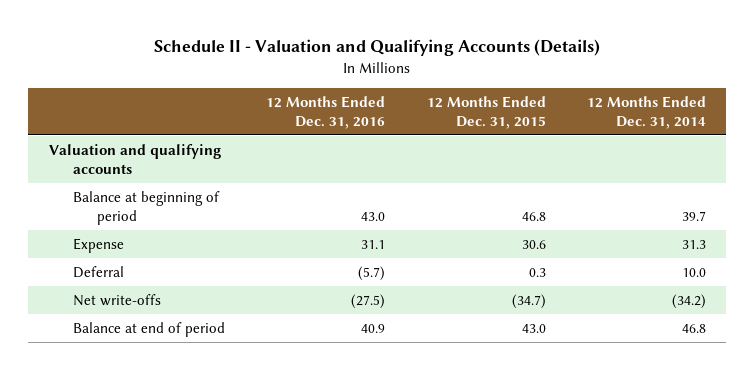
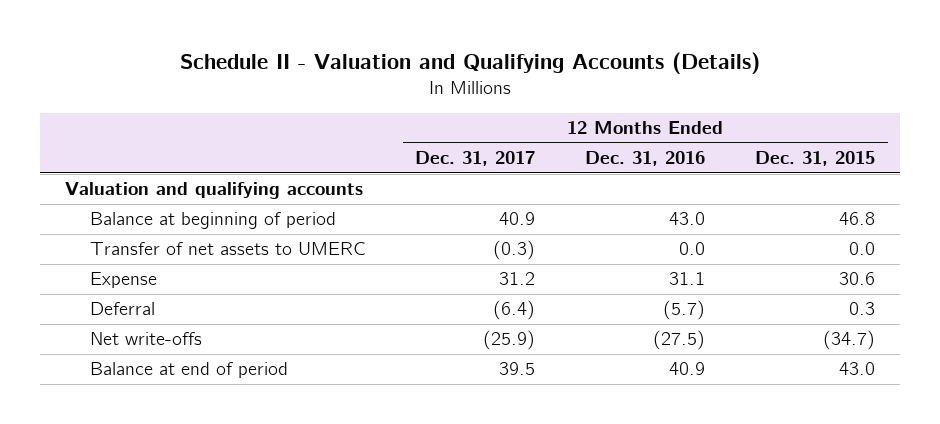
[586,95,706,129] 12 Months Ended Dec. 31, 2014 -> none
none -> [415,151,536,167] Dec. 31, 2017
none -> [89,242,366,256] Transfer of net assets to UMERC

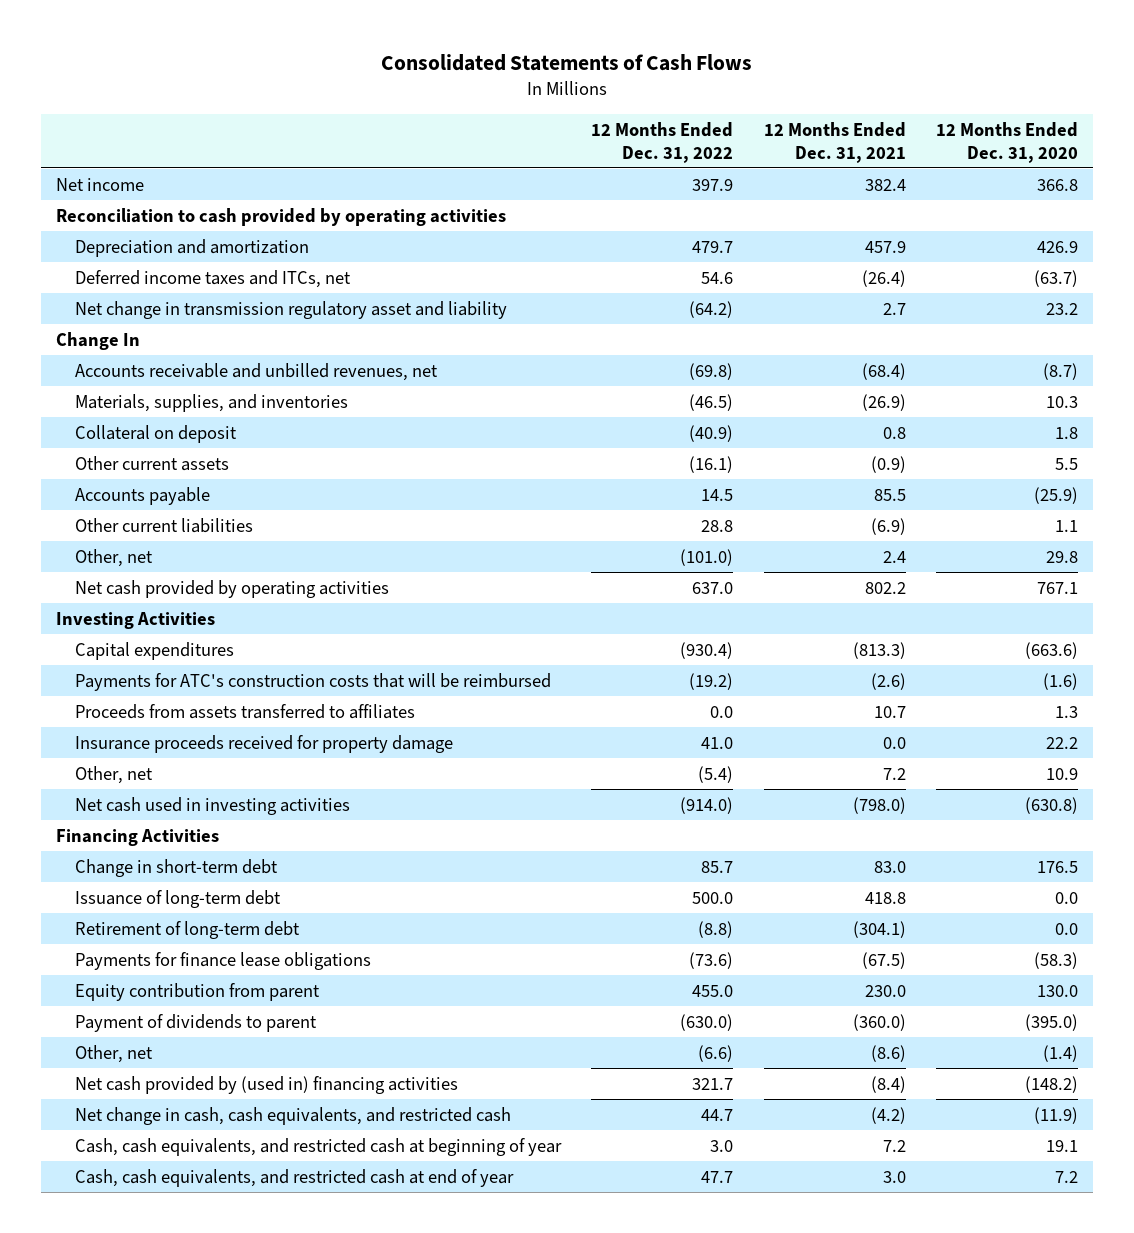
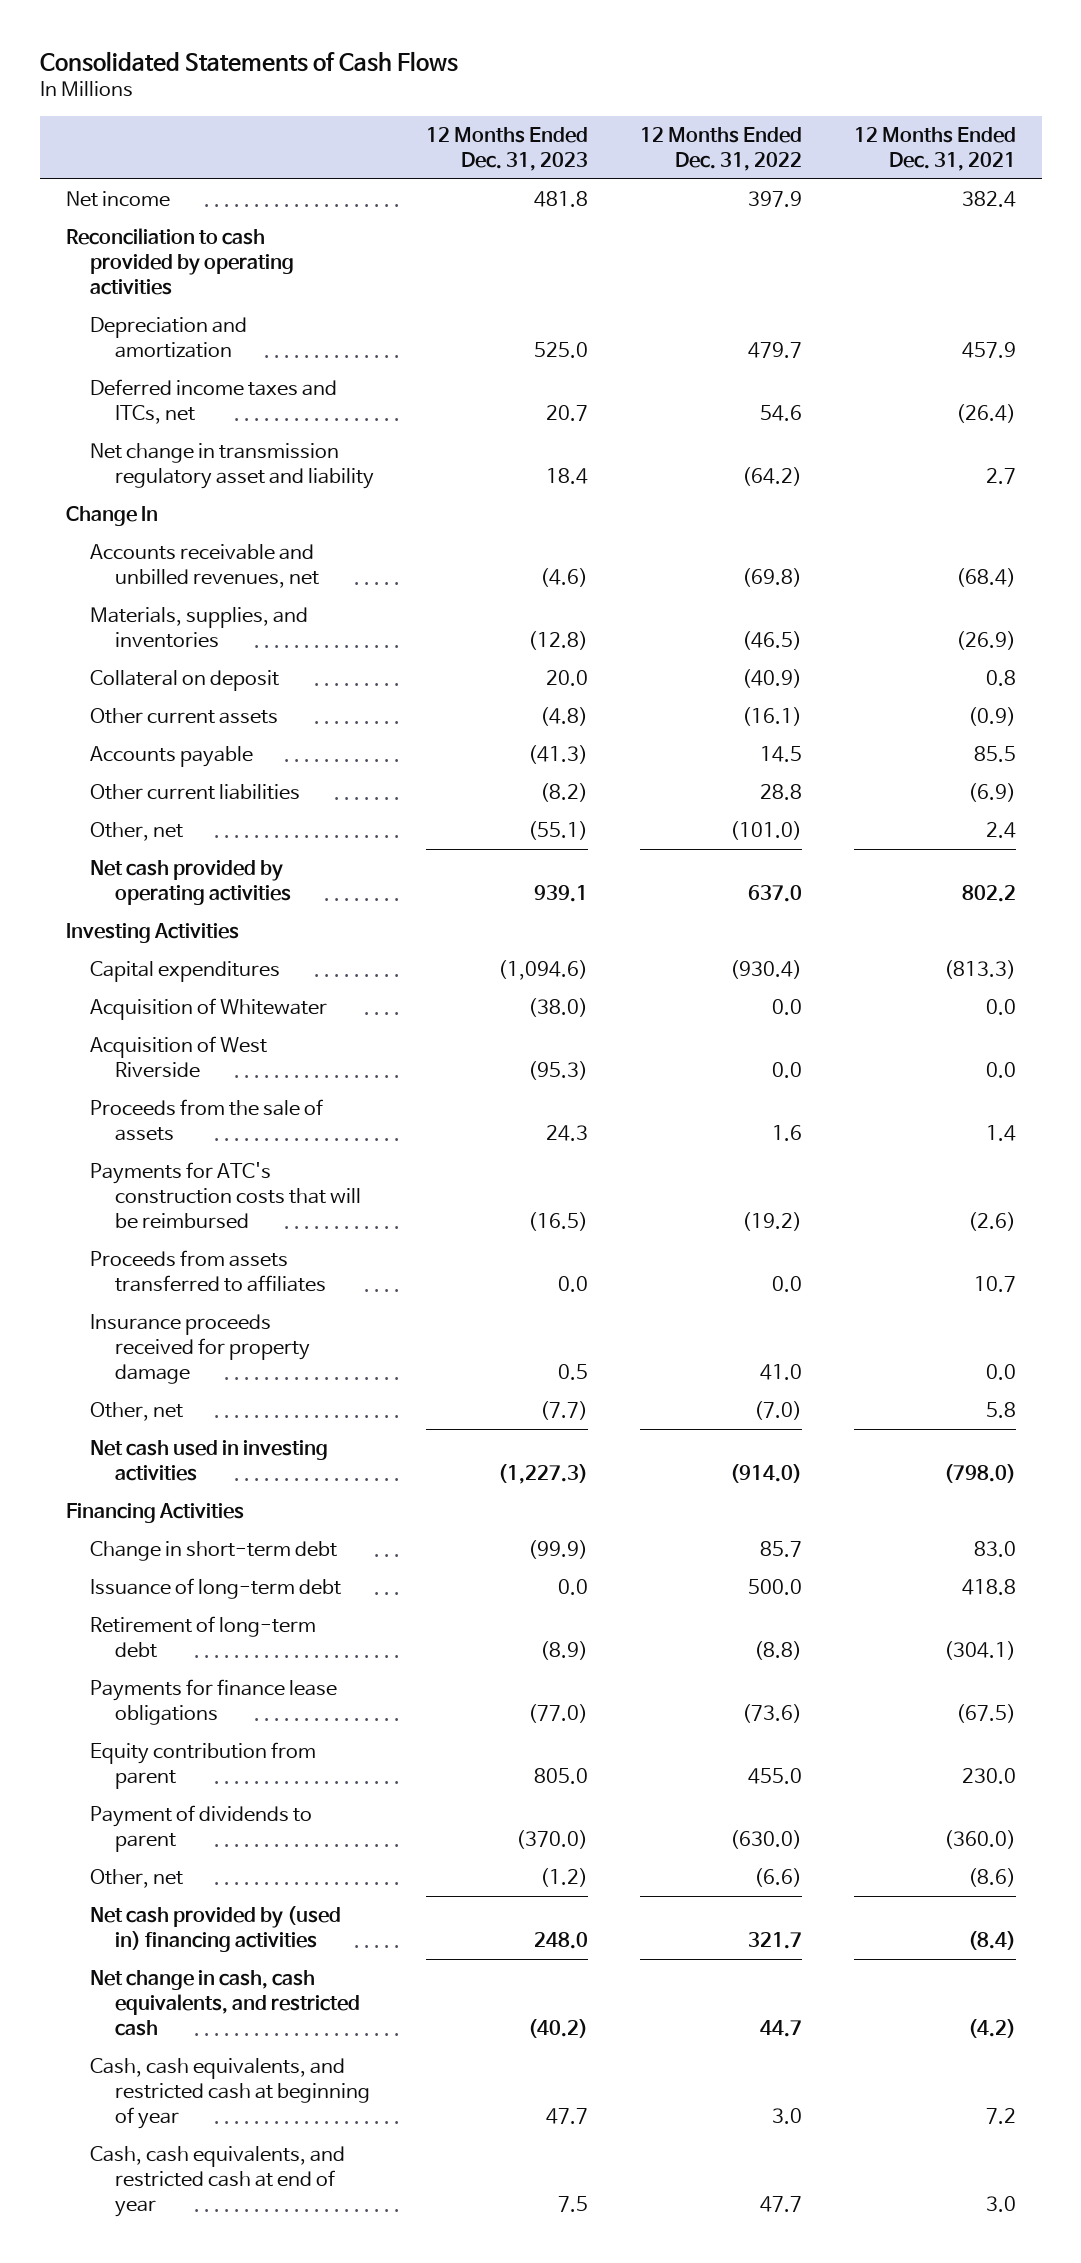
[936,121,1079,163] 12 Months Ended Dec. 31, 2020 -> none
none -> [426,127,589,172] 12 Months Ended Dec. 31, 2023
none -> [90,998,328,1021] Acquisition of Whitewater
none -> [90,1036,268,1078] Acquisition of West Riverside
none -> [90,1099,324,1141] Proceeds from the sale of assets
[698,765,734,783] (5.4) -> [753,1401,802,1421] (7.0)
[882,767,906,780] 7.2 -> [985,1402,1016,1419] 5.8

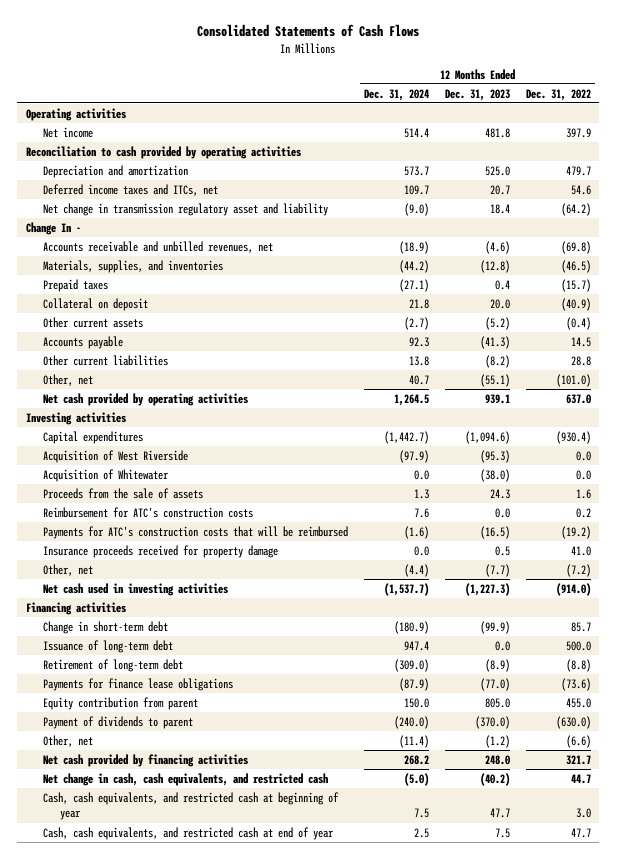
[853,127,1016,172] 12 Months Ended Dec. 31, 2021 -> none
none -> [364,88,430,101] Dec. 31, 2024
none -> [25,107,126,121] Operating activities
[65,506,158,527] Change In -> [25,221,81,235] Change In -
none -> [42,278,108,292] Prepaid taxes
[540,707,589,727] (4.8) -> [485,316,511,330] (5.2)
[741,707,802,727] (16.1) -> [566,316,592,330] (0.4)
[65,923,239,944] Investing Activities -> [25,411,126,425] Investing activities
[90,998,328,1021] Acquisition of Whitewater -> [42,468,169,482] Acquisition of Whitewater
none -> [42,506,253,518] Reimbursement for ATC's construction costs
[90,1250,327,1292] Proceeds from assets transferred to affiliates -> none
[753,1401,802,1421] (7.0) -> [566,563,592,577] (7.2)
[65,1503,244,1524] Financing Activities -> [25,601,126,615] Financing activities
[90,1906,342,1952] Net cash provided by (used in) financing activities -> [42,753,248,767] Net cash provided by financing activities

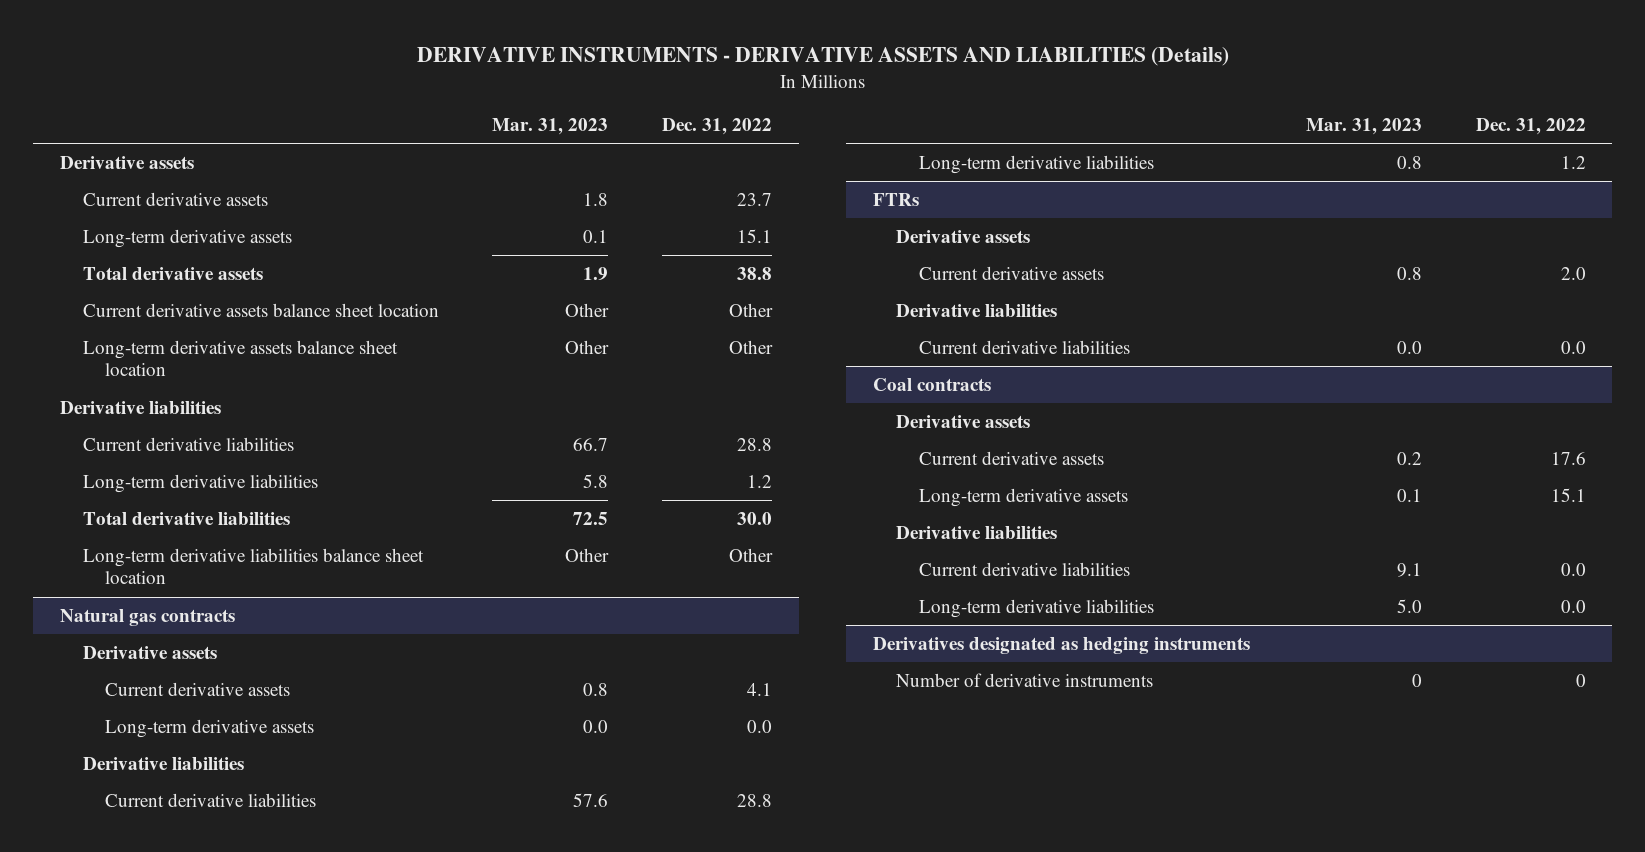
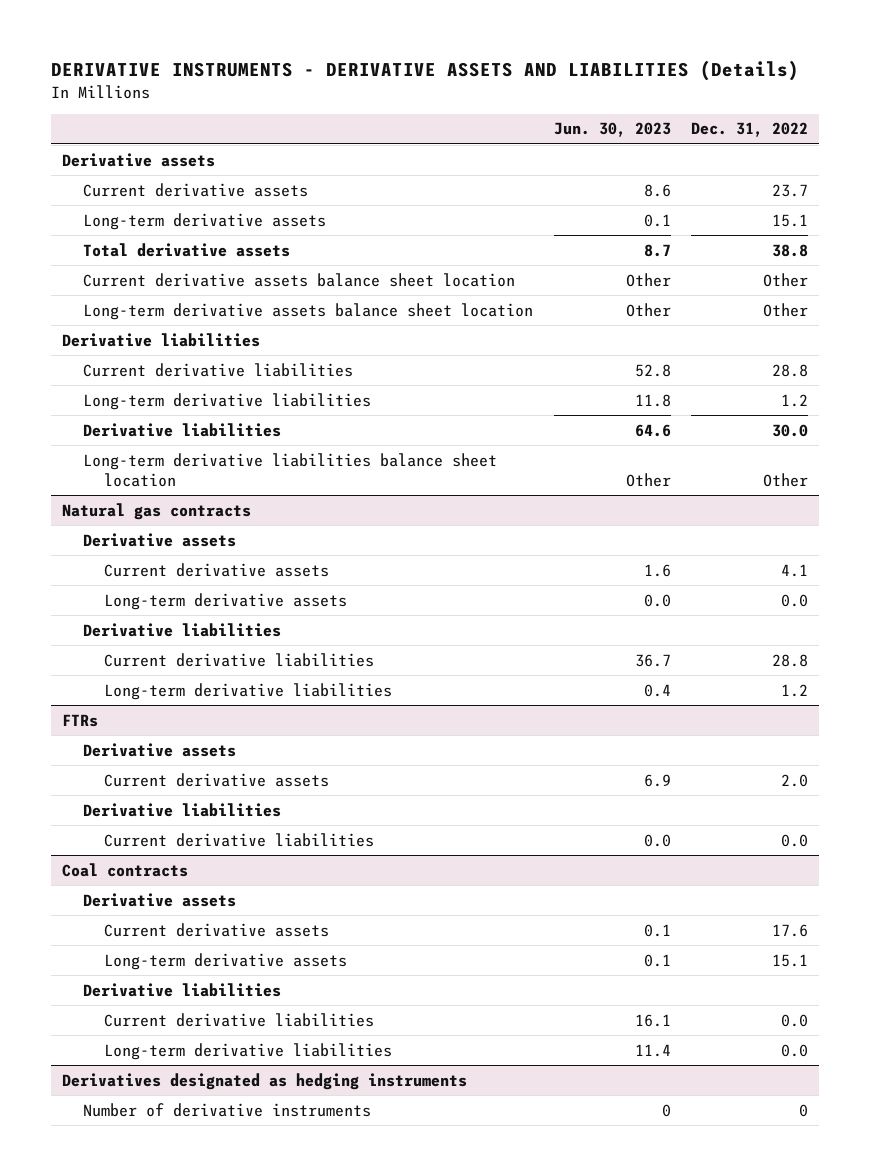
[492,118,609,136] Mar. 31, 2023 -> none
none -> [553,122,671,138] Jun. 30, 2023
[82,511,290,525] Total derivative liabilities -> [82,422,281,437] Derivative liabilities

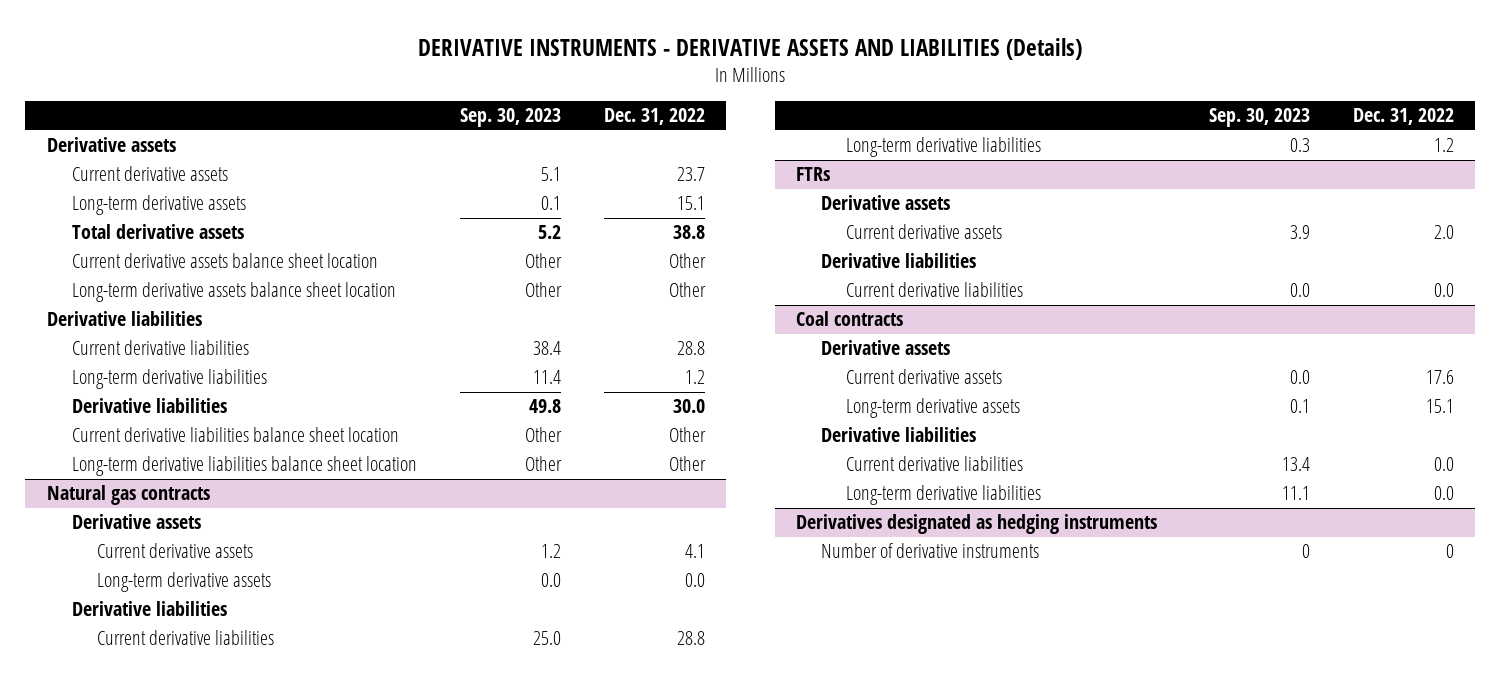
[553,122,671,138] Jun. 30, 2023 -> none
none -> [459,108,561,128] Sep. 30, 2023
none -> [72,427,400,443] Current derivative liabilities balance sheet location

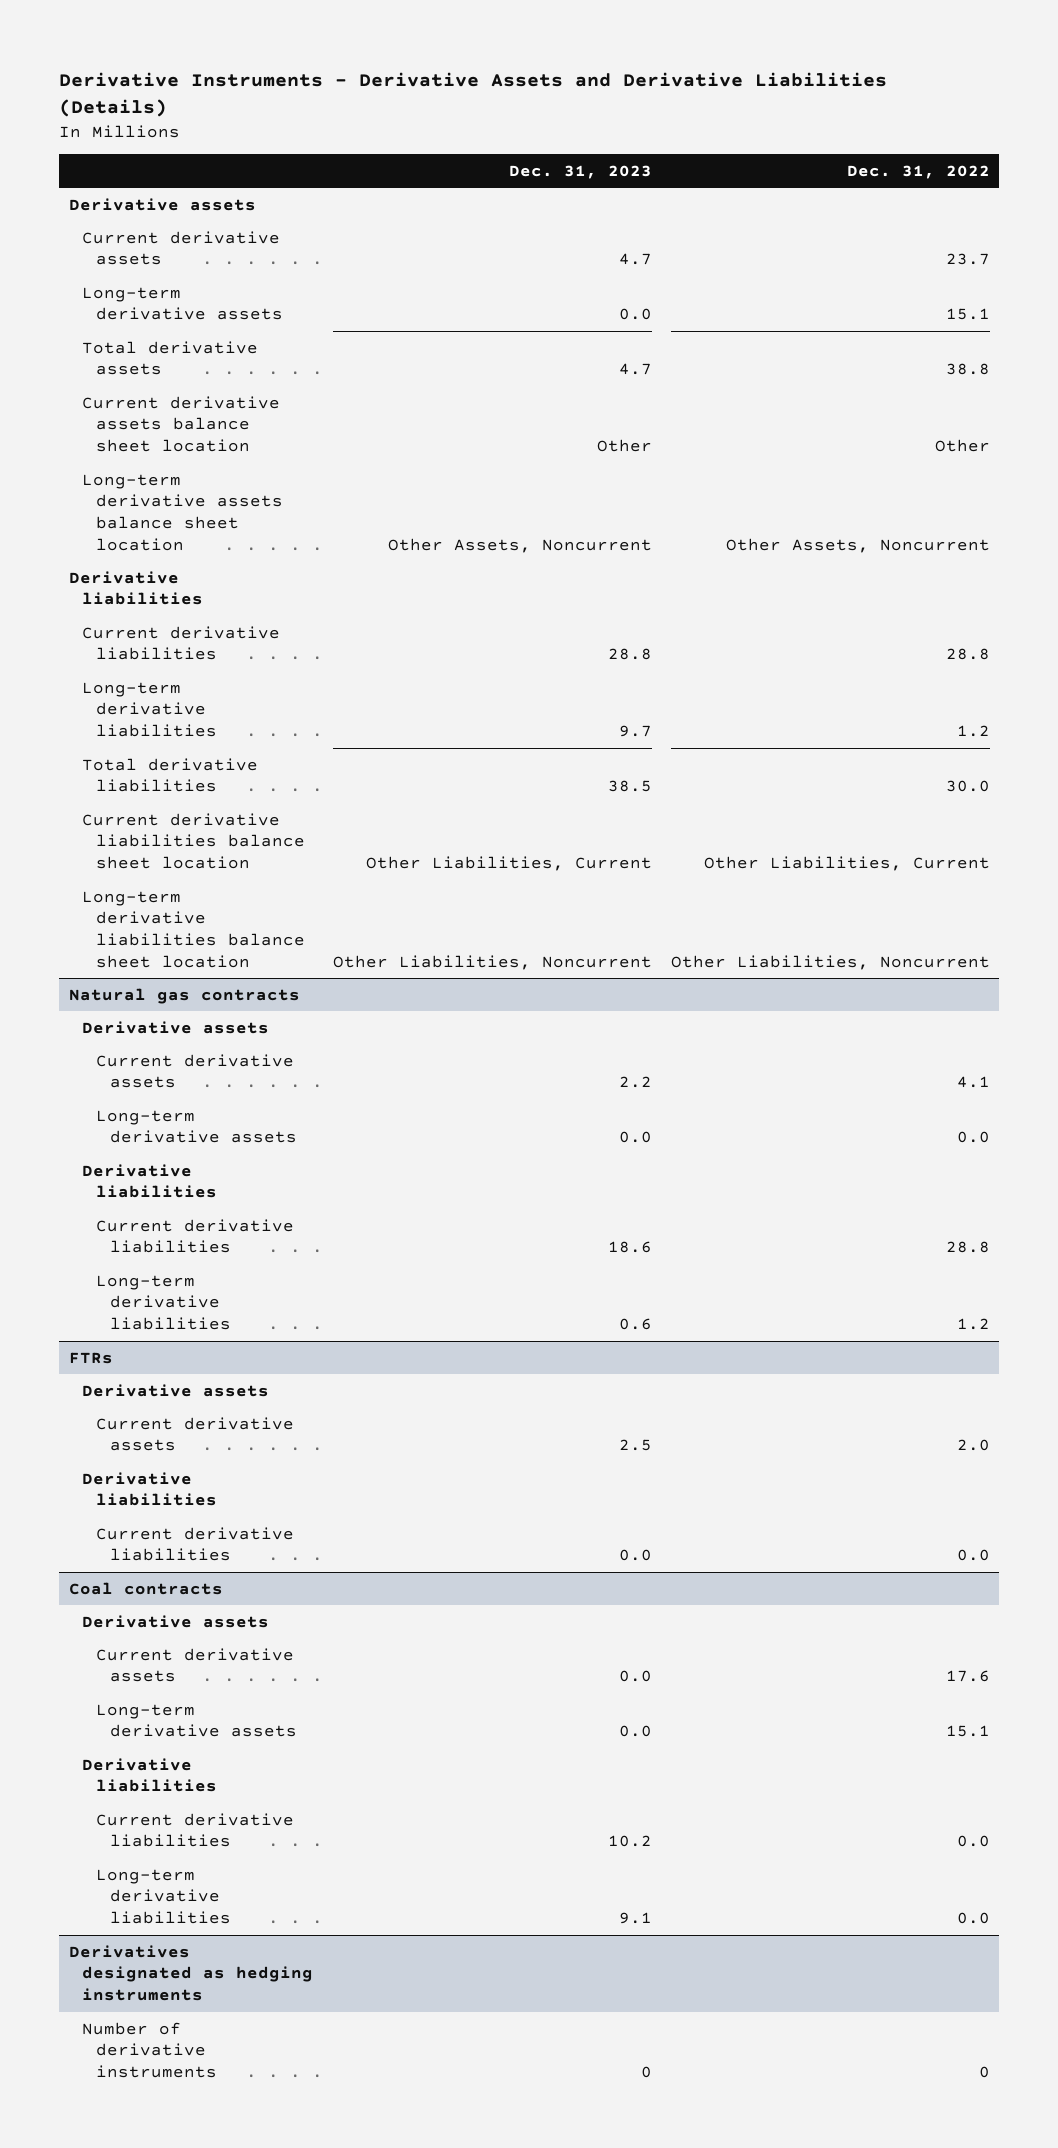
[418,37,1083,60] DERIVATIVE INSTRUMENTS - DERIVATIVE ASSETS AND LIABILITIES (Details) -> [58,72,887,118] Derivative Instruments - Derivative Assets and Derivative Liabilities (Details)
[459,108,561,128] Sep. 30, 2023 -> none
none -> [508,164,652,179] Dec. 31, 2023
[668,282,706,298] Other -> [725,537,990,553] Other Assets, Noncurrent
[72,398,228,414] Derivative liabilities -> [82,757,259,793] Total derivative liabilities
[668,427,706,443] Other -> [703,856,990,872] Other Liabilities, Current
[668,456,706,472] Other -> [670,954,990,970] Other Liabilities, Noncurrent

